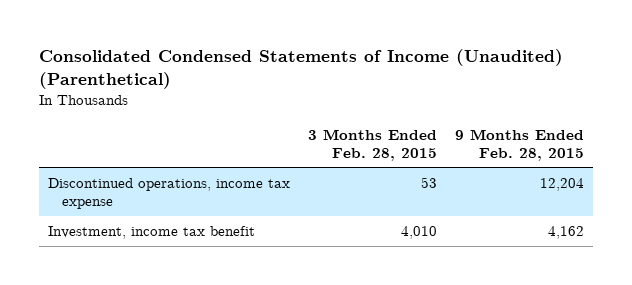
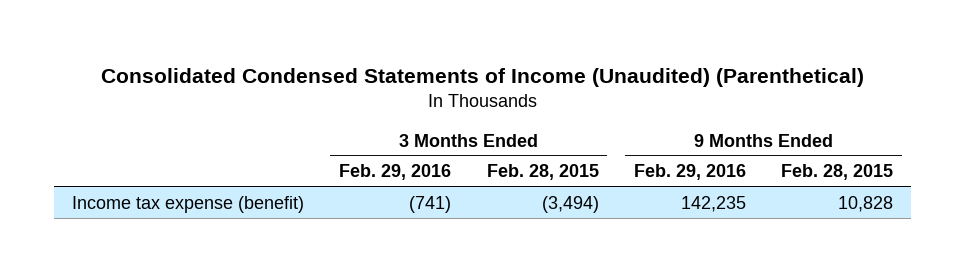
none -> [339,164,452,181] Feb. 29, 2016
none -> [634,164,747,181] Feb. 29, 2016
[47,225,255,239] Investment, income tax benefit -> none
[47,177,290,209] Discontinued operations, income tax expense -> [71,195,304,213] Income tax expense (benefit)
[420,176,437,188] 53 -> [541,195,599,213] (3,494)
[540,177,585,191] 12,204 -> [838,195,894,212] 10,828

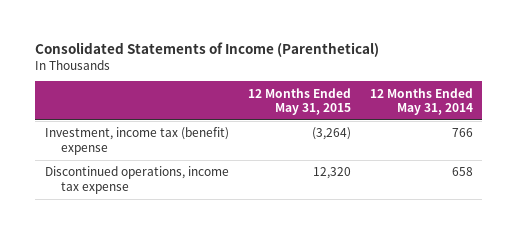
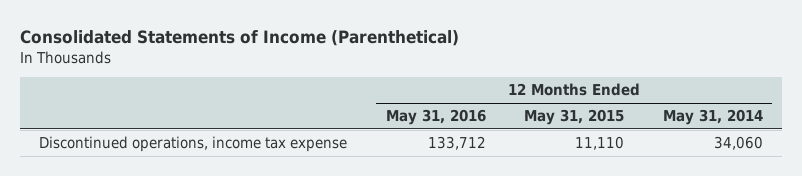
none -> [385,109,486,126] May 31, 2016
[44,127,229,156] Investment, income tax (benefit) expense -> none
[312,167,351,180] 12,320 -> [575,136,625,151] 11,110
[451,167,473,177] 658 -> [713,136,763,151] 34,060

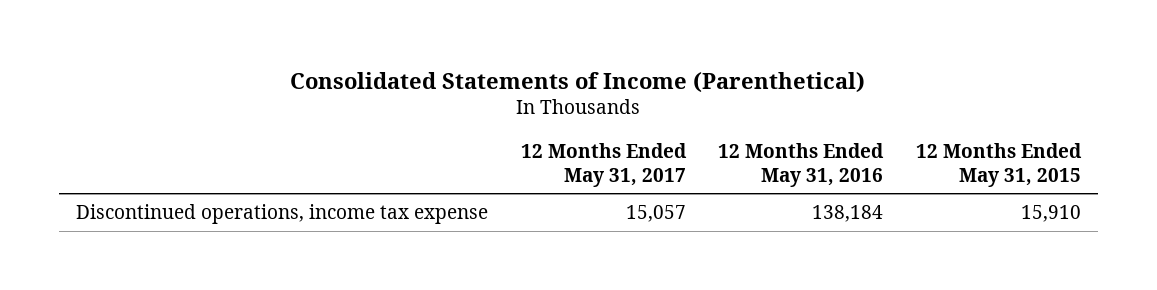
[662,109,763,126] May 31, 2014 -> none
none -> [520,143,687,187] 12 Months Ended May 31, 2017
[427,136,486,151] 133,712 -> [812,205,884,223] 138,184
[575,136,625,151] 11,110 -> [1021,205,1082,223] 15,910

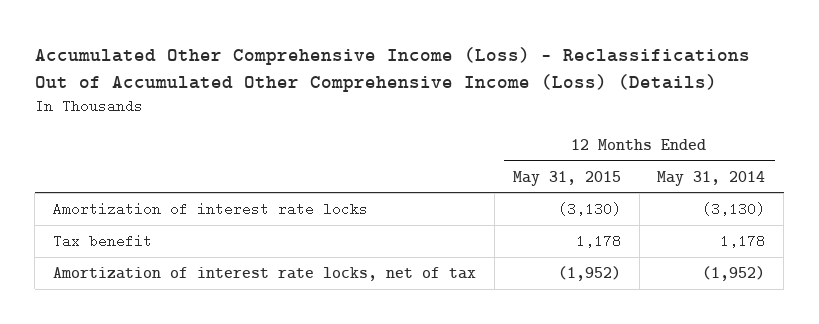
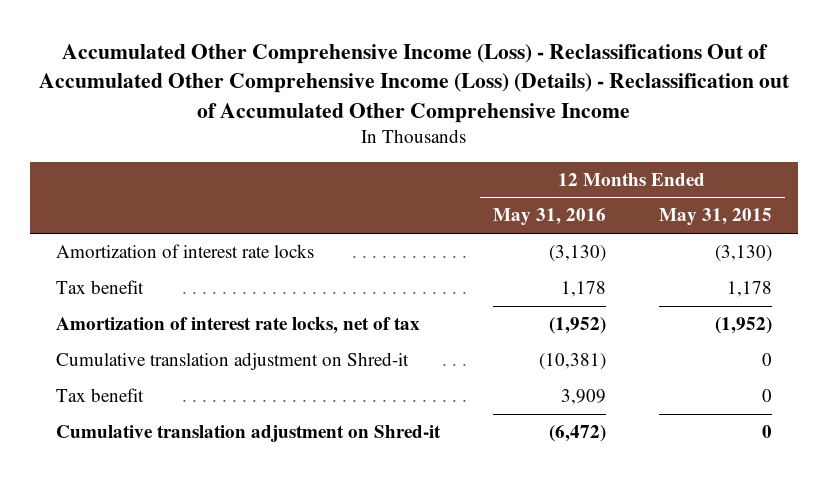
[34,47,750,93] Accumulated Other Comprehensive Income (Loss) - Reclassifications Out of Accumulated Other Comprehensive Income (Loss) (Details) -> [38,44,790,123] Accumulated Other Comprehensive Income (Loss) - Reclassifications Out of Accumulated Other Comprehensive Income (Loss) (Details) - Reclassification out of Accumulated Other Comprehensive Income
[657,170,766,186] May 31, 2014 -> none
none -> [492,208,606,226] May 31, 2016
none -> [56,351,410,370] Cumulative translation adjustment on Shred-it
none -> [56,387,145,402] Tax benefit
none -> [56,424,442,442] Cumulative translation adjustment on Shred-it

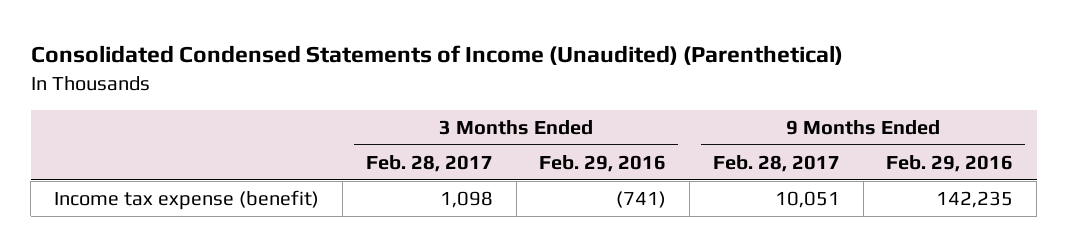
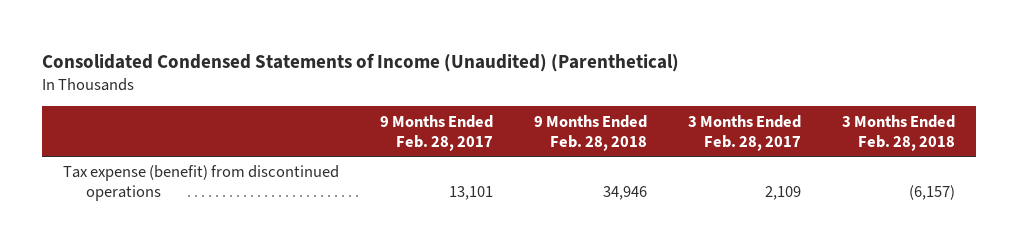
[539,154,667,172] Feb. 29, 2016 -> none
[886,154,1014,172] Feb. 29, 2016 -> none
none -> [533,114,647,151] 9 Months Ended Feb. 28, 2018
none -> [842,114,956,151] 3 Months Ended Feb. 28, 2018
[54,190,320,211] Income tax expense (benefit) -> [62,165,339,202] Tax expense (benefit) from discontinued operations
[439,191,493,209] 1,098 -> [765,186,802,201] 2,109
[774,191,840,209] 10,051 -> [448,186,493,201] 13,101

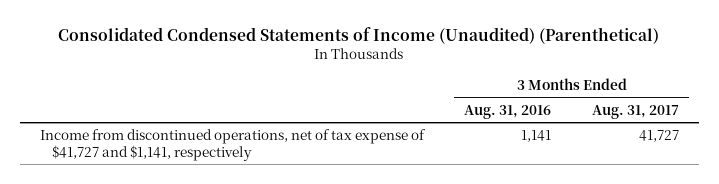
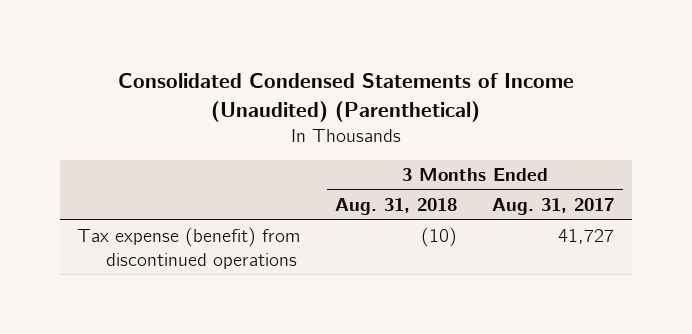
[464,104,552,119] Aug. 31, 2016 -> none
none -> [335,198,458,216] Aug. 31, 2018
[40,129,427,161] Income from discontinued operations, net of tax expense of $41,727 and $1,141, respectively -> [77,227,301,269] Tax expense (benefit) from discontinued operations

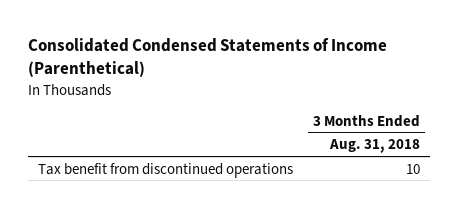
[117,73,574,122] Consolidated Condensed Statements of Income (Unaudited) (Parenthetical) -> [27,38,387,78] Consolidated Condensed Statements of Income (Parenthetical)
[492,198,615,216] Aug. 31, 2017 -> none
[77,227,301,269] Tax expense (benefit) from discontinued operations -> [37,162,293,178] Tax benefit from discontinued operations
[421,227,458,248] (10) -> [406,163,421,174] 10

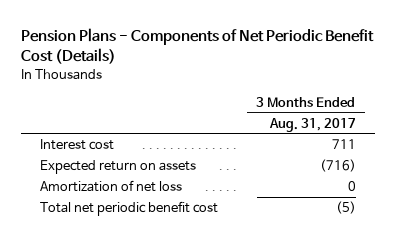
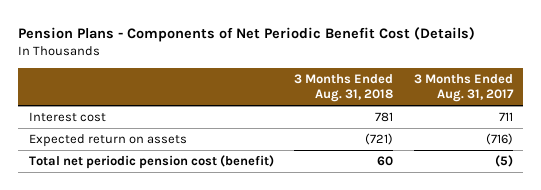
none -> [294,74,394,103] 3 Months Ended Aug. 31, 2018
[40,180,183,193] Amortization of net loss -> none
[40,201,219,217] Total net periodic benefit cost -> [28,154,274,169] Total net periodic pension cost (benefit)

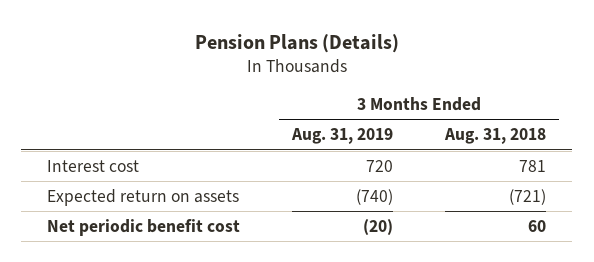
[18,27,476,43] Pension Plans - Components of Net Periodic Benefit Cost (Details) -> [194,33,399,53] Pension Plans (Details)
[413,74,514,103] 3 Months Ended Aug. 31, 2017 -> none
none -> [291,128,394,145] Aug. 31, 2019
[28,154,274,169] Total net periodic pension cost (benefit) -> [47,218,241,236] Net periodic benefit cost

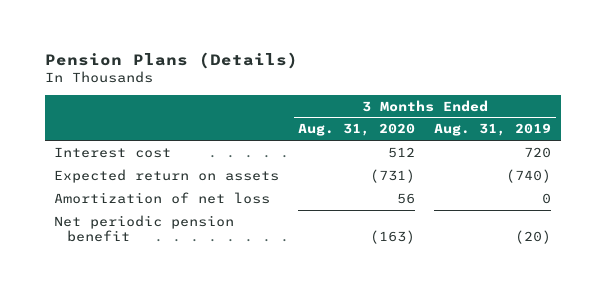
[444,128,547,145] Aug. 31, 2018 -> none
none -> [298,123,416,137] Aug. 31, 2020
none -> [54,191,271,204] Amortization of net loss
[47,218,241,236] Net periodic benefit cost -> [54,214,235,242] Net periodic pension benefit

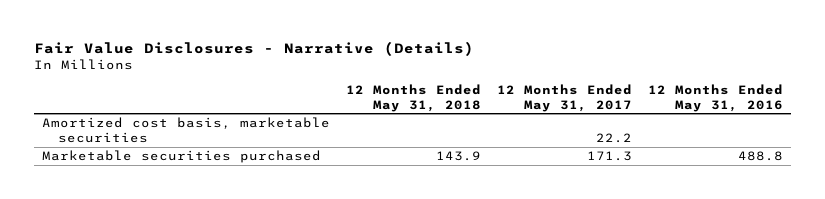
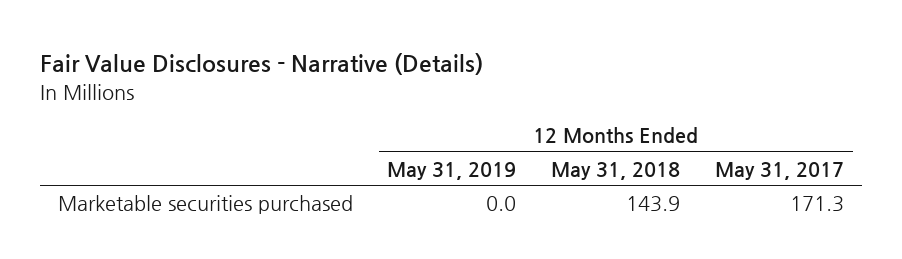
[648,83,784,112] 12 Months Ended May 31, 2016 -> none
none -> [387,161,517,180] May 31, 2019
[42,117,331,143] Amortized cost basis, marketable securities -> none

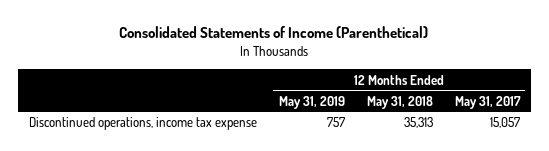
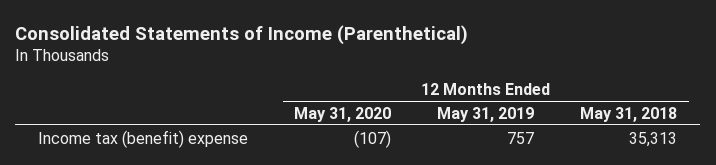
[454,95,521,109] May 31, 2017 -> none
none -> [294,106,392,122] May 31, 2020
[28,117,257,131] Discontinued operations, income tax expense -> [38,129,249,148] Income tax (benefit) expense

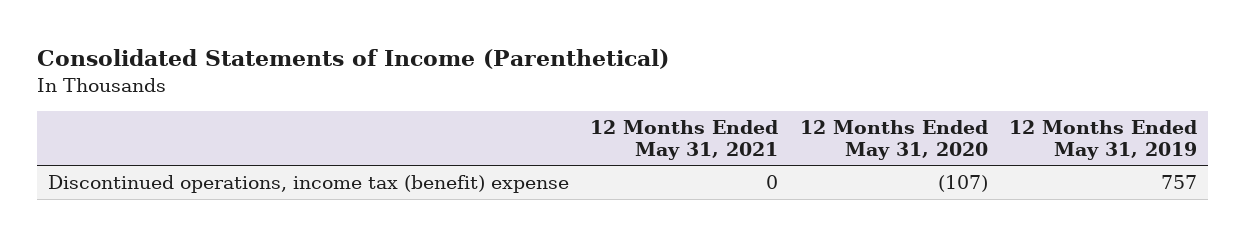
[580,106,678,122] May 31, 2018 -> none
none -> [590,119,779,161] 12 Months Ended May 31, 2021
[38,129,249,148] Income tax (benefit) expense -> [47,175,569,194] Discontinued operations, income tax (benefit) expense

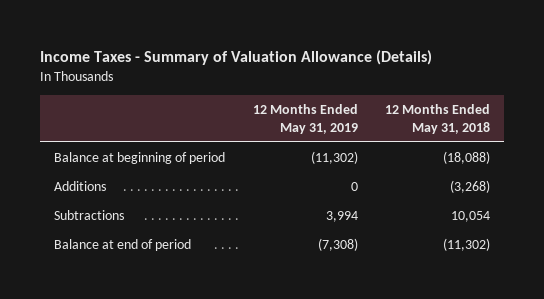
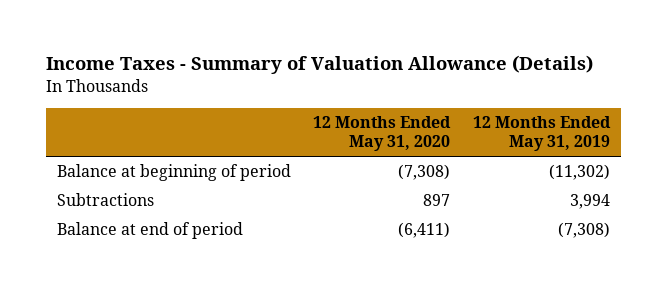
[385,103,491,134] 12 Months Ended May 31, 2018 -> none
none -> [313,116,452,152] 12 Months Ended May 31, 2020
[53,181,106,192] Additions -> none

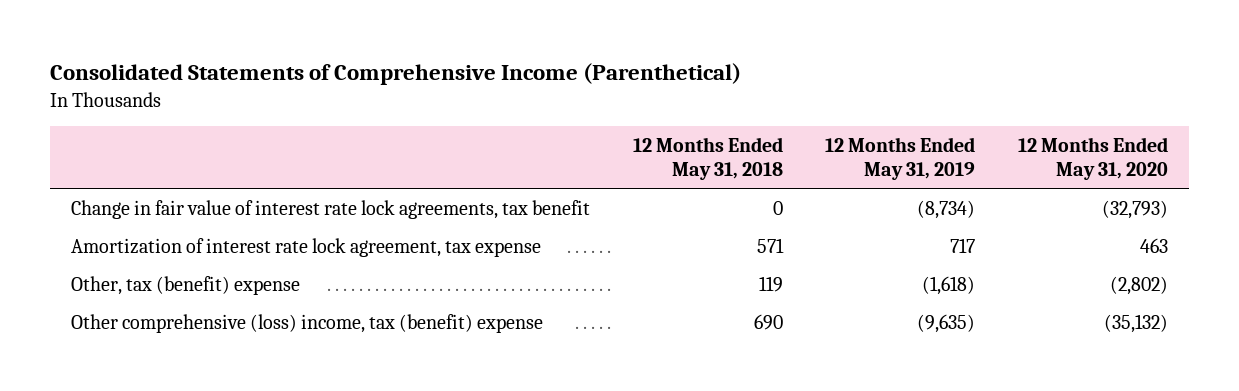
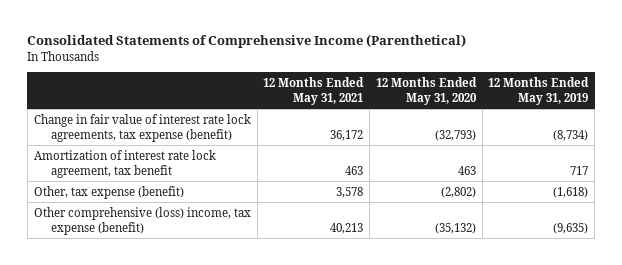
[632,136,783,181] 12 Months Ended May 31, 2018 -> none
none -> [263,76,365,105] 12 Months Ended May 31, 2021
[70,199,590,219] Change in fair value of interest rate lock agreements, tax benefit -> [33,113,251,142] Change in fair value of interest rate lock agreements, tax expense (benefit)
[70,237,541,257] Amortization of interest rate lock agreement, tax expense -> [33,149,216,178] Amortization of interest rate lock agreement, tax benefit
[70,275,300,295] Other, tax (benefit) expense -> [33,185,184,199] Other, tax expense (benefit)
[70,313,543,333] Other comprehensive (loss) income, tax (benefit) expense -> [33,206,251,235] Other comprehensive (loss) income, tax expense (benefit)

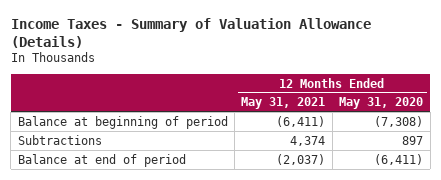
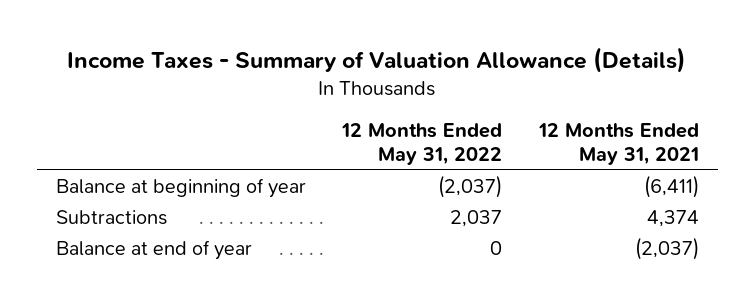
[339,97,424,110] May 31, 2020 -> none
none -> [341,123,503,166] 12 Months Ended May 31, 2022
[17,115,228,129] Balance at beginning of period -> [55,178,306,199] Balance at beginning of year
[17,153,186,167] Balance at end of period -> [55,240,252,261] Balance at end of year

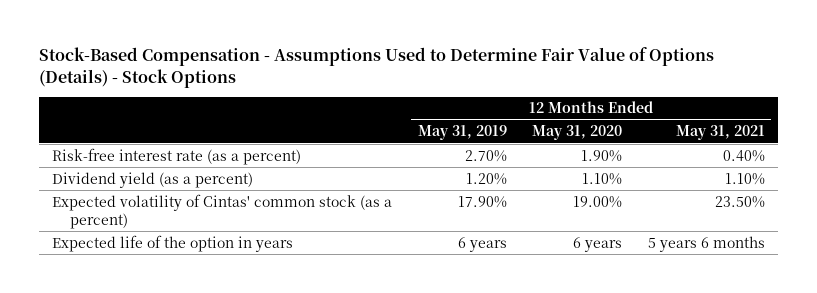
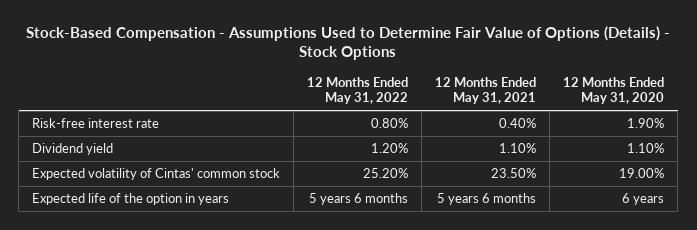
[417,125,507,141] May 31, 2019 -> none
none -> [307,76,409,105] 12 Months Ended May 31, 2022
[52,147,302,165] Risk-free interest rate (as a percent) -> [32,117,160,128] Risk-free interest rate
[52,171,254,188] Dividend yield (as a percent) -> [32,142,114,155] Dividend yield
[52,193,393,229] Expected volatility of Cintas' common stock (as a percent) -> [32,167,281,180] Expected volatility of Cintas' common stock

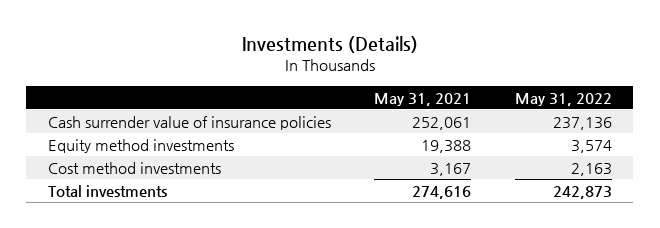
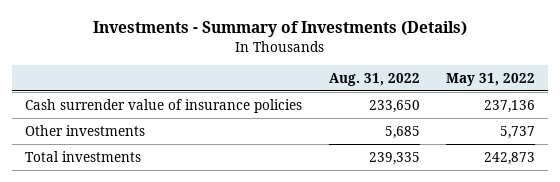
[241,35,418,53] Investments (Details) -> [93,21,468,38] Investments - Summary of Investments (Details)
[374,92,472,106] May 31, 2021 -> none
none -> [328,72,420,86] Aug. 31, 2022
[48,139,235,154] Equity method investments -> none
[48,162,222,175] Cost method investments -> [25,124,146,136] Other investments
[570,163,612,177] 2,163 -> [500,125,536,139] 5,737

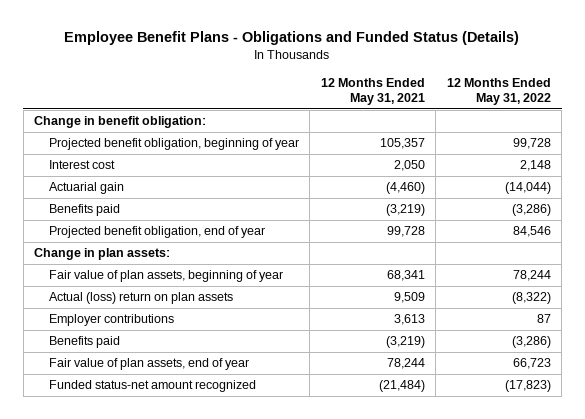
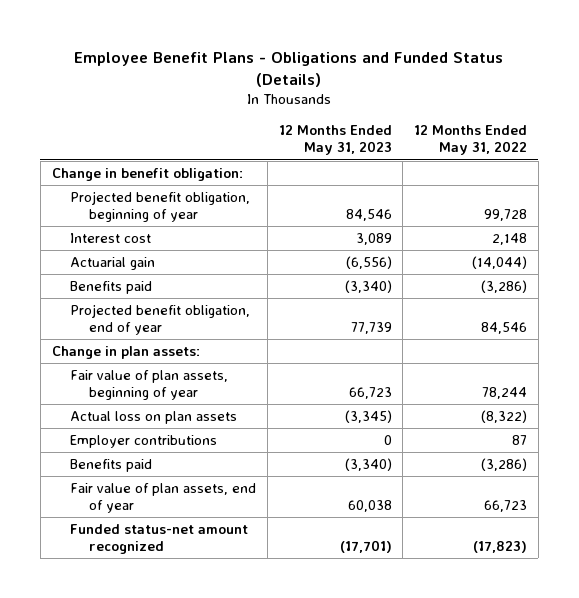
[320,77,425,106] 12 Months Ended May 31, 2021 -> none
none -> [278,125,392,156] 12 Months Ended May 31, 2023
[48,292,233,305] Actual (loss) return on plan assets -> [70,411,238,425] Actual loss on plan assets

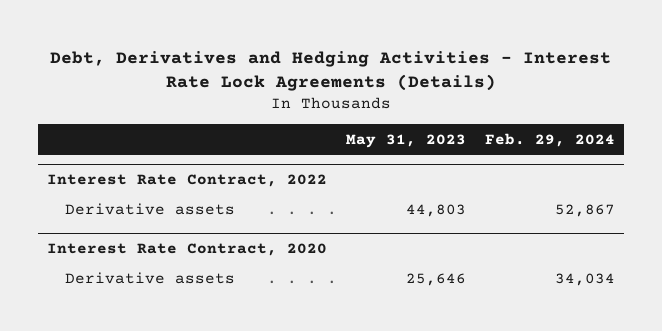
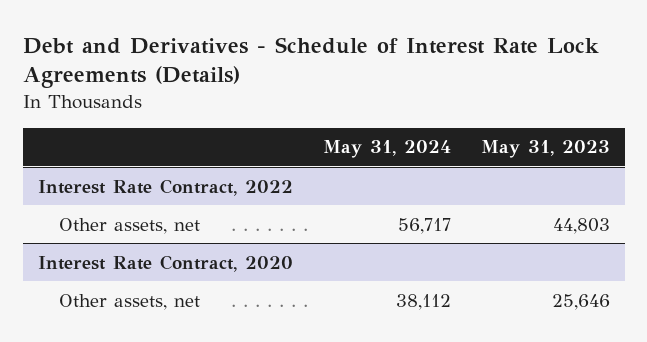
[50,50,612,92] Debt, Derivatives and Hedging Activities - Interest Rate Lock Agreements (Details) -> [22,36,599,89] Debt and Derivatives - Schedule of Interest Rate Lock Agreements (Details)
[484,132,615,147] Feb. 29, 2024 -> none
none -> [322,140,451,159] May 31, 2024
[64,202,235,215] Derivative assets -> [58,217,200,234] Other assets, net
[64,271,235,284] Derivative assets -> [58,293,200,310] Other assets, net

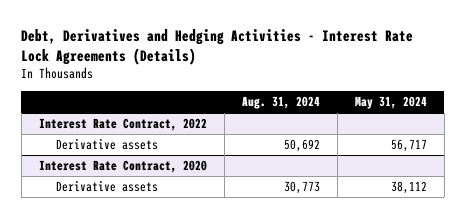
[22,36,599,89] Debt and Derivatives - Schedule of Interest Rate Lock Agreements (Details) -> [21,29,414,66] Debt, Derivatives and Hedging Activities - Interest Rate Lock Agreements (Details)
[480,140,610,159] May 31, 2023 -> none
none -> [241,96,320,110] Aug. 31, 2024
[58,217,200,234] Other assets, net -> [56,137,159,150] Derivative assets
[58,293,200,310] Other assets, net -> [56,179,159,192] Derivative assets

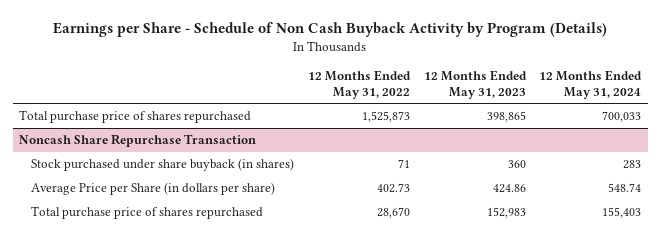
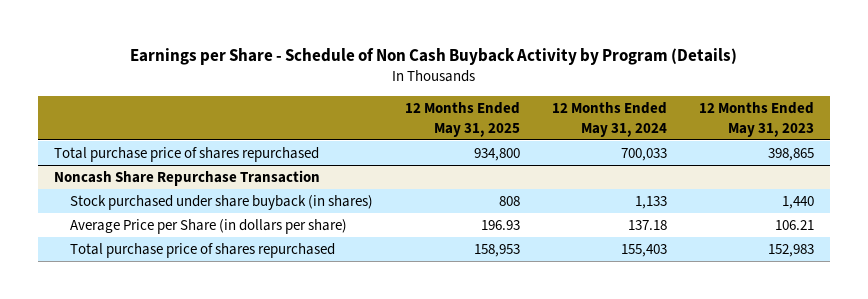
[307,69,411,99] 12 Months Ended May 31, 2022 -> none
none -> [404,102,520,137] 12 Months Ended May 31, 2025
[507,160,526,169] 360 -> [782,196,815,210] 1,440
[623,160,642,170] 283 -> [634,196,667,210] 1,133
[492,184,526,194] 424.86 -> [775,220,815,231] 106.21
[608,183,642,193] 548.74 -> [627,220,667,231] 137.18

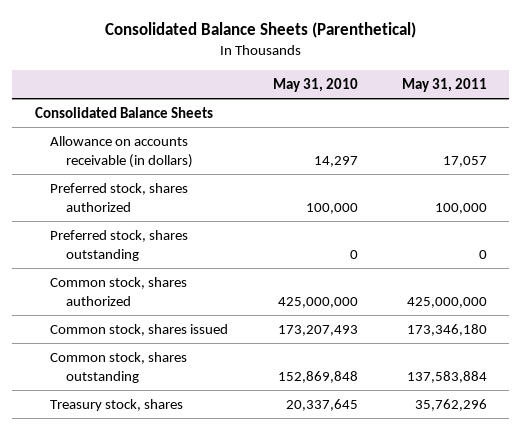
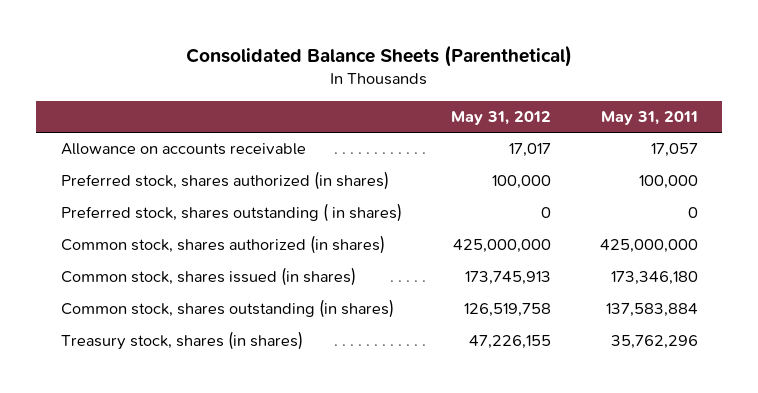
[272,78,358,93] May 31, 2010 -> none
none -> [450,111,551,126] May 31, 2012
[34,106,213,118] Consolidated Balance Sheets -> none
[50,135,194,168] Allowance on accounts receivable (in dollars) -> [60,143,306,156] Allowance on accounts receivable
[50,182,189,212] Preferred stock, shares authorized -> [60,171,389,191] Preferred stock, shares authorized (in shares)
[50,229,189,261] Preferred stock, shares outstanding -> [60,203,402,223] Preferred stock, shares outstanding ( in shares)
[50,276,188,306] Common stock, shares authorized -> [60,235,385,255] Common stock, shares authorized (in shares)
[50,323,229,336] Common stock, shares issued -> [60,267,356,287] Common stock, shares issued (in shares)
[50,351,188,383] Common stock, shares outstanding -> [60,299,394,319] Common stock, shares outstanding (in shares)
[50,398,184,411] Treasury stock, shares -> [60,331,303,351] Treasury stock, shares (in shares)

